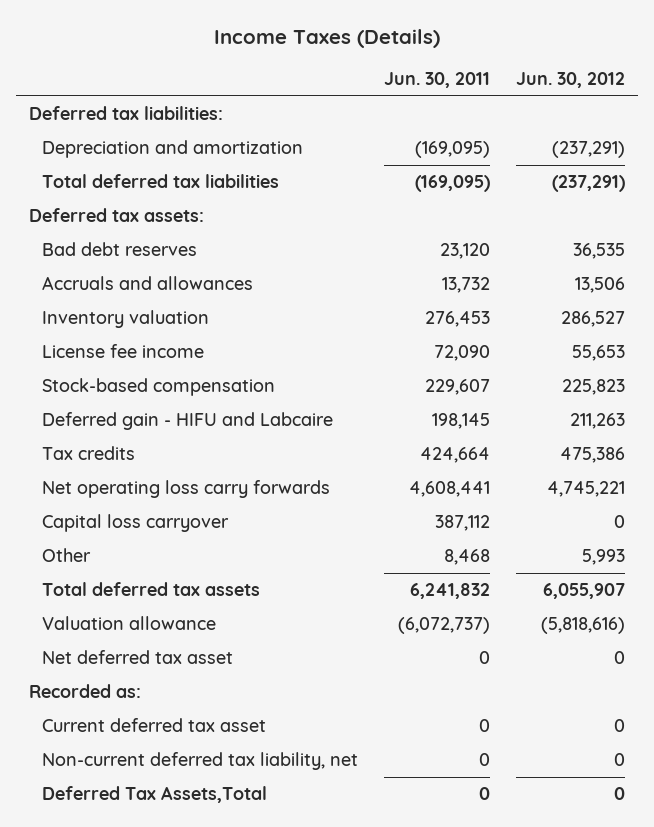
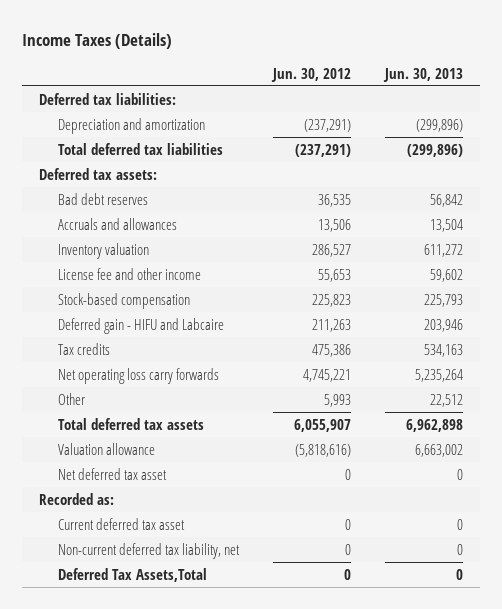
[384,72,491,89] Jun. 30, 2011 -> none
none -> [382,67,463,82] Jun. 30, 2013
[42,344,205,359] License fee income -> [58,267,202,280] License fee and other income
[42,514,230,533] Capital loss carryover -> none

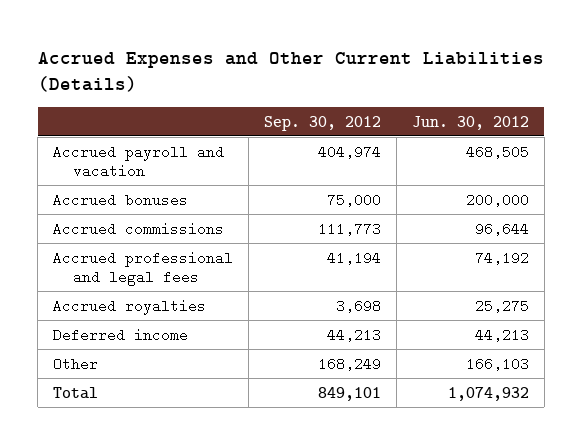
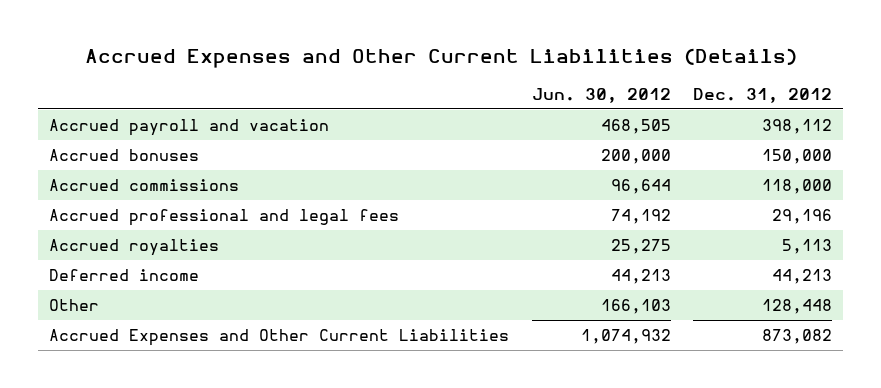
[263,115,381,131] Sep. 30, 2012 -> none
none -> [693,87,833,103] Dec. 31, 2012
[53,386,99,399] Total -> [49,329,510,347] Accrued Expenses and Other Current Liabilities

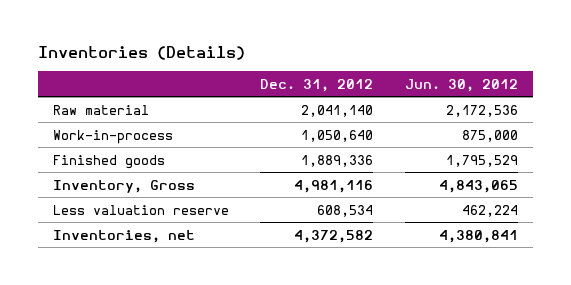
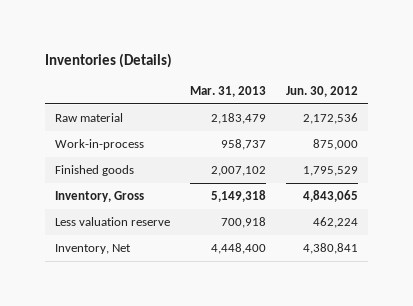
[260,78,374,92] Dec. 31, 2012 -> none
none -> [189,85,266,97] Mar. 31, 2013
[53,229,196,243] Inventories, net -> [54,244,131,255] Inventory, Net

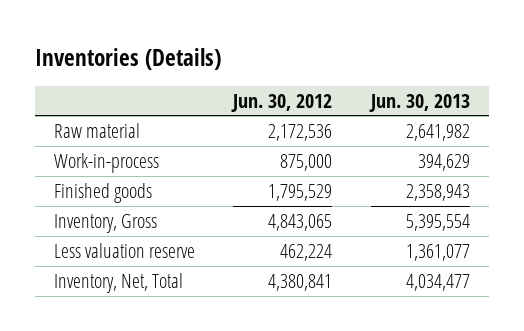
[189,85,266,97] Mar. 31, 2013 -> none
none -> [368,93,470,112] Jun. 30, 2013
[54,244,131,255] Inventory, Net -> [54,272,184,293] Inventory, Net, Total

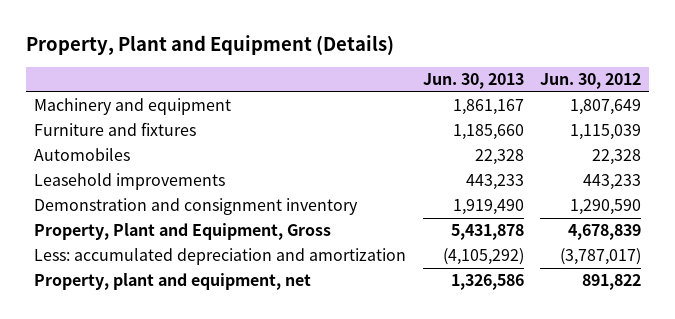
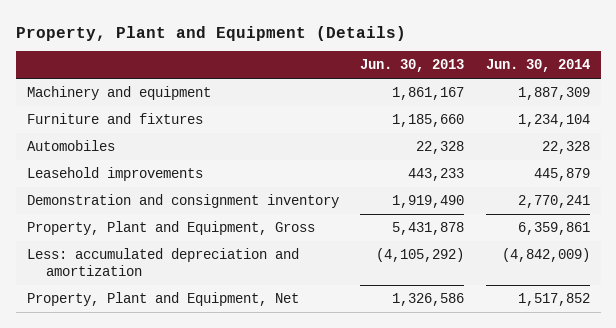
[540,73,642,90] Jun. 30, 2012 -> none
none -> [485,59,590,73] Jun. 30, 2014
[33,273,311,291] Property, plant and equipment, net -> [26,292,299,307] Property, Plant and Equipment, Net

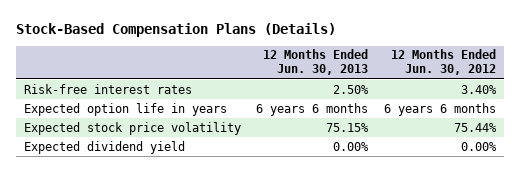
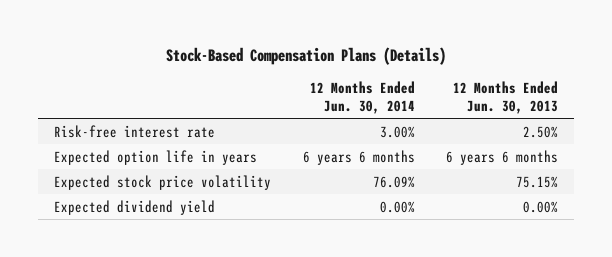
[390,49,496,76] 12 Months Ended Jun. 30, 2012 -> none
none -> [309,81,415,114] 12 Months Ended Jun. 30, 2014
[23,83,192,94] Risk-free interest rates -> [54,124,216,138] Risk-free interest rate

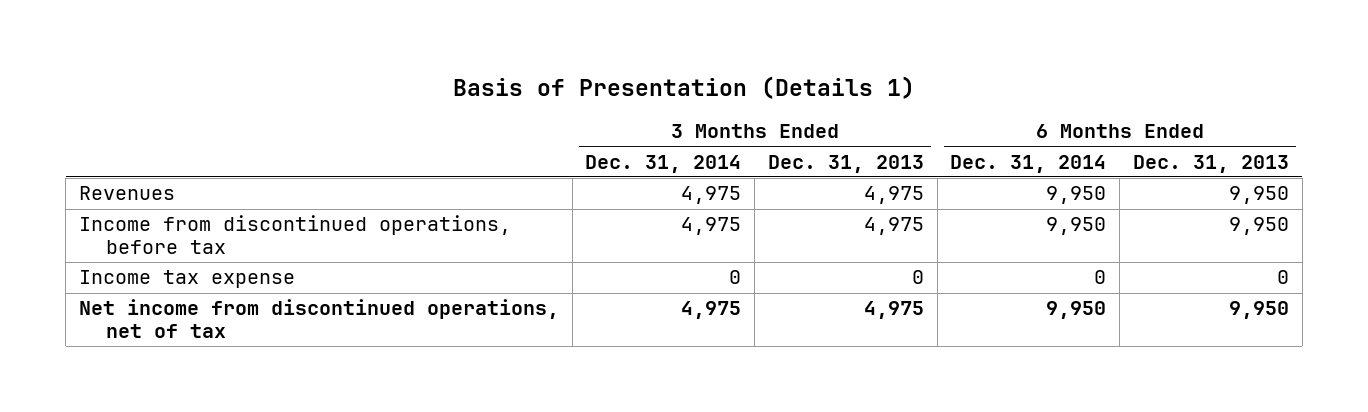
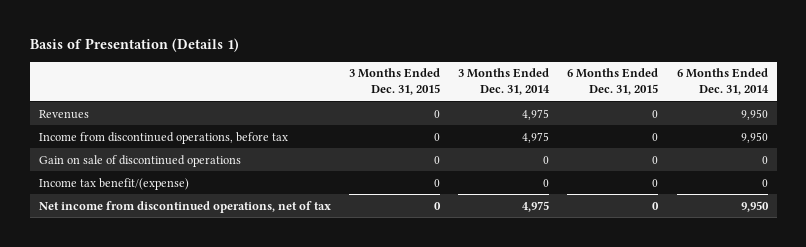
[767,154,924,173] Dec. 31, 2013 -> none
[1133,154,1290,173] Dec. 31, 2013 -> none
none -> [348,68,440,96] 3 Months Ended Dec. 31, 2015
none -> [567,68,659,96] 6 Months Ended Dec. 31, 2015
none -> [38,154,241,167] Gain on sale of discontinued operations
[78,270,295,289] Income tax expense -> [38,177,189,190] Income tax benefit/(expense)

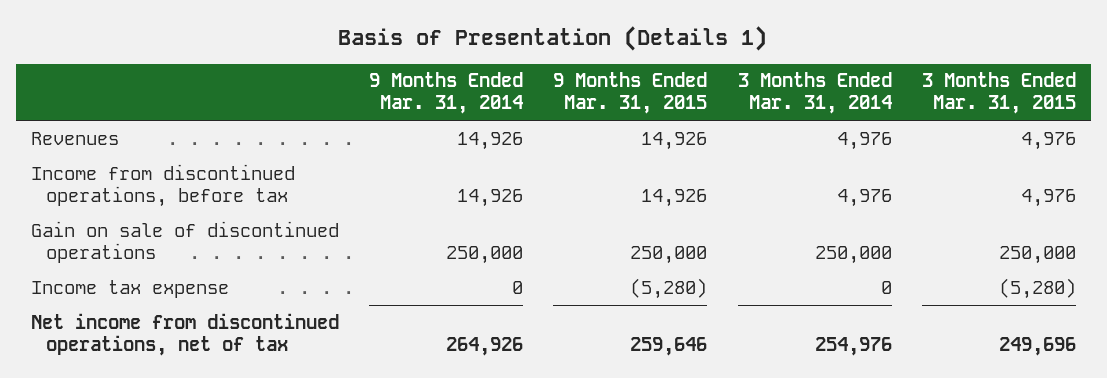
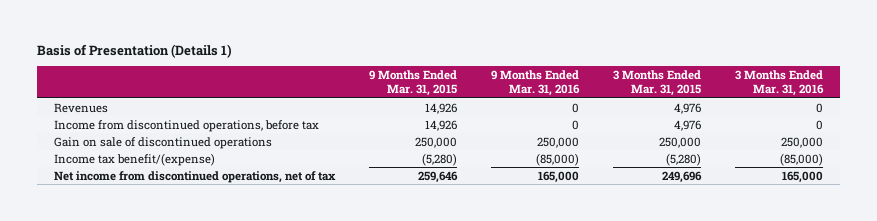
[369,72,524,115] 9 Months Ended Mar. 31, 2014 -> none
[737,72,892,115] 3 Months Ended Mar. 31, 2014 -> none
none -> [491,70,581,97] 9 Months Ended Mar. 31, 2016
none -> [734,70,824,97] 3 Months Ended Mar. 31, 2016
[31,279,230,298] Income tax expense -> [54,152,216,166] Income tax benefit/(expense)

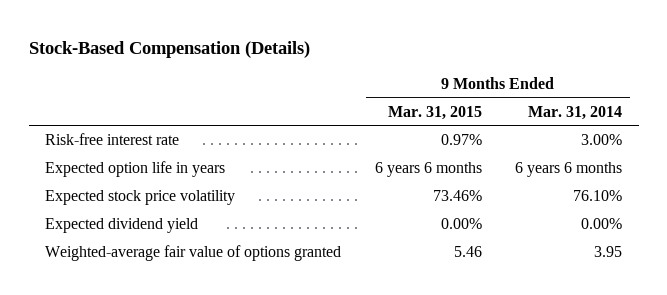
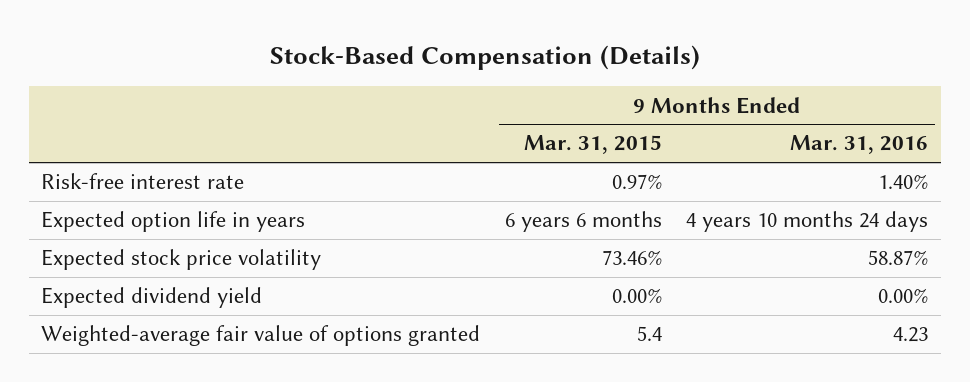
[528,105,623,120] Mar. 31, 2014 -> none
none -> [790,135,929,155] Mar. 31, 2016
[453,246,482,258] 5.46 -> [636,326,662,342] 5.4

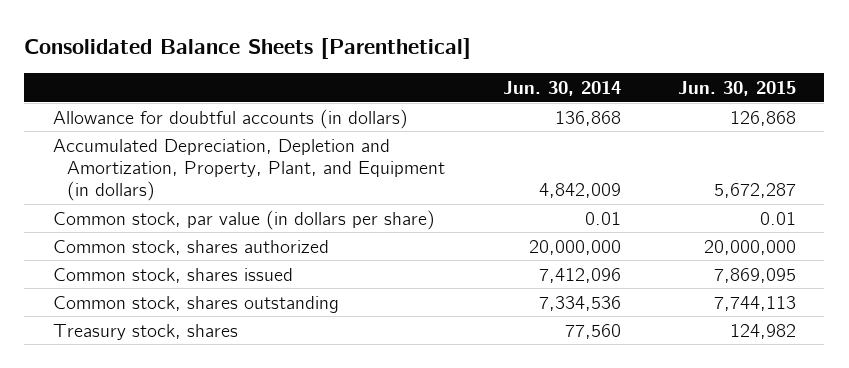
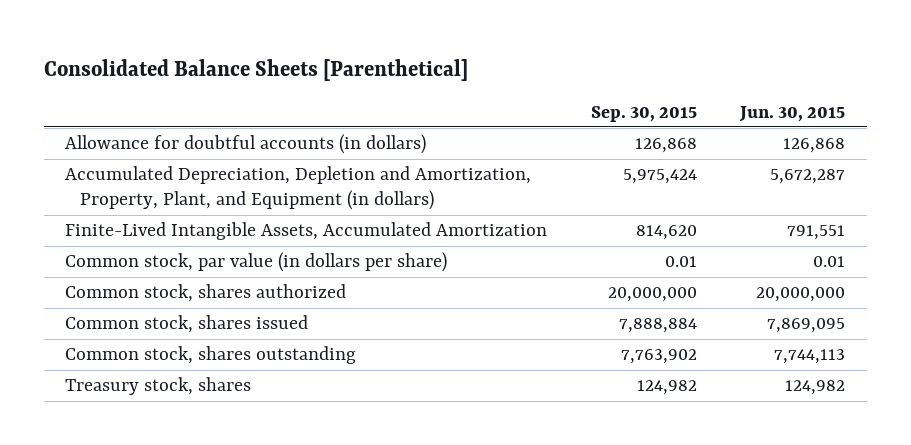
[502,81,621,97] Jun. 30, 2014 -> none
none -> [590,105,697,122] Sep. 30, 2015
none -> [65,222,548,241] Finite-Lived Intangible Assets, Accumulated Amortization

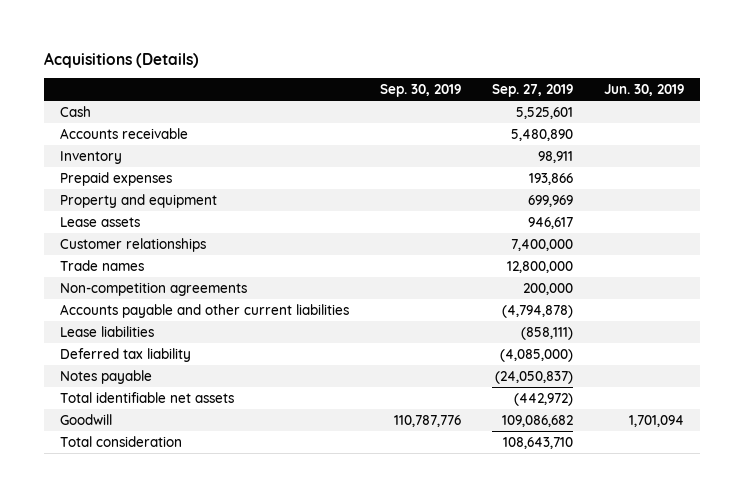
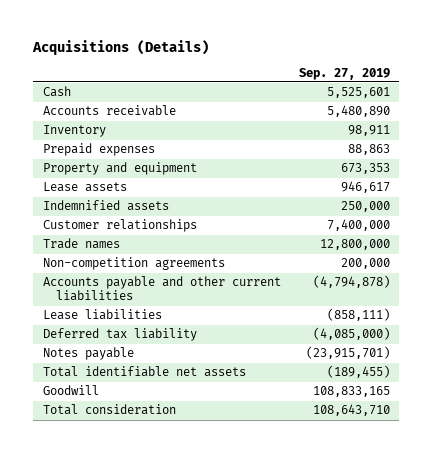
[379,83,461,97] Sep. 30, 2019 -> none
[604,83,685,96] Jun. 30, 2019 -> none
[528,172,573,185] 193,866 -> [348,144,391,156] 88,863
[527,194,573,207] 699,969 -> [341,163,391,175] 673,353
none -> [42,200,169,212] Indemnified assets
[494,370,573,384] (24,050,837) -> [306,346,391,360] (23,915,701)
[513,392,573,406] (442,972) -> [327,365,391,379] (189,455)
[501,414,573,427] 109,086,682 -> [313,386,391,398] 108,833,165

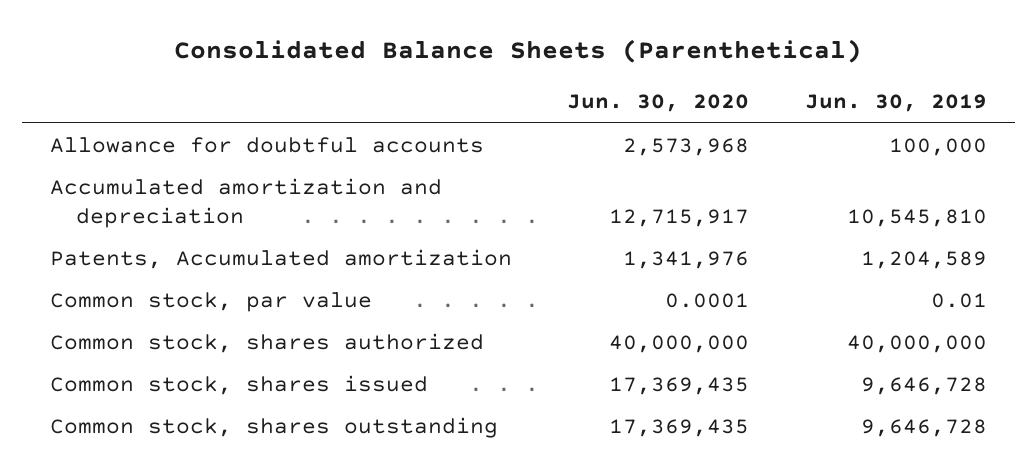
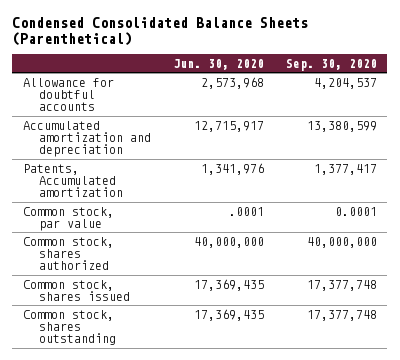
[174,38,863,63] Consolidated Balance Sheets (Parenthetical) -> [12,17,309,47] Condensed Consolidated Balance Sheets (Parenthetical)
[804,94,987,113] Jun. 30, 2019 -> none
none -> [285,59,377,72] Sep. 30, 2020
[665,292,750,308] 0.0001 -> [229,206,265,216] .0001

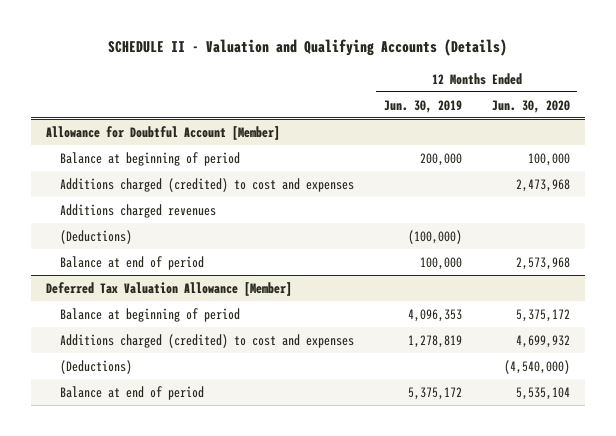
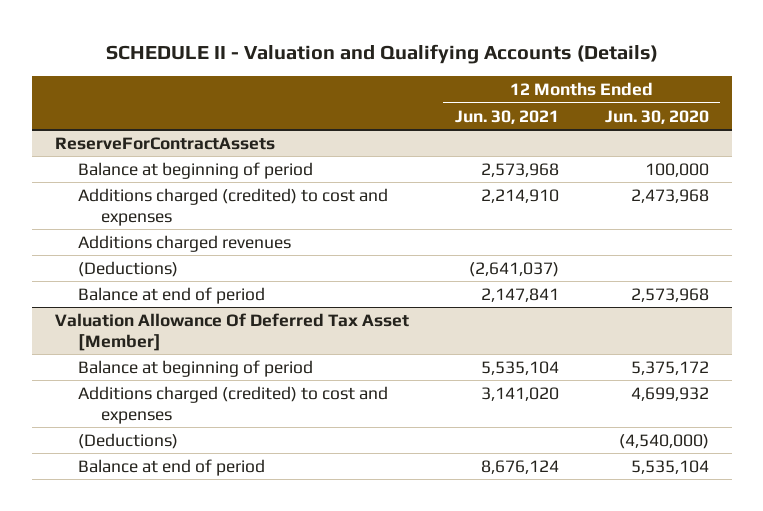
[383,99,462,113] Jun. 30, 2019 -> none
none -> [454,109,559,124] Jun. 30, 2021
[46,125,281,140] Allowance for Doubtful Account [Member] -> [54,136,275,150] ReserveForContractAssets
[46,281,293,296] Deferred Tax Valuation Allowance [Member] -> [54,312,409,351] Valuation Allowance Of Deferred Tax Asset [Member]

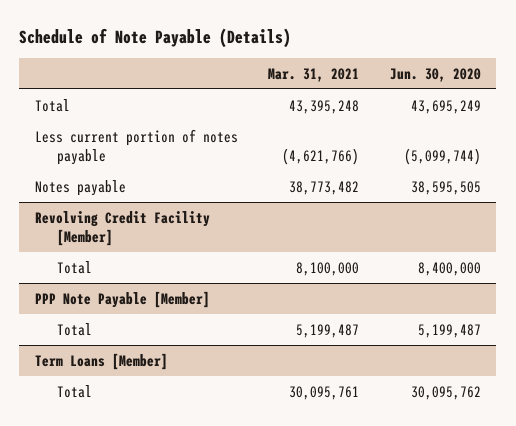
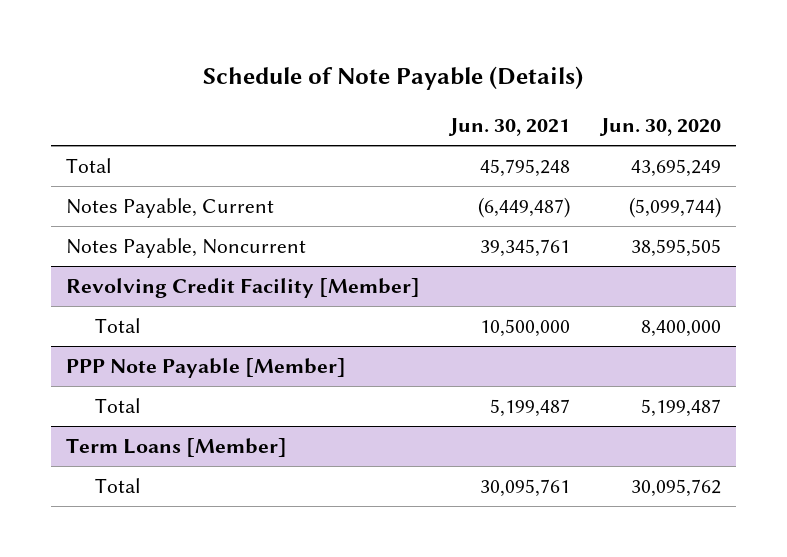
[268,67,360,82] Mar. 31, 2021 -> none
none -> [448,118,571,137] Jun. 30, 2021
[34,128,238,166] Less current portion of notes payable -> [65,197,274,218] Notes Payable, Current
[34,179,126,196] Notes payable -> [65,237,306,258] Notes Payable, Noncurrent

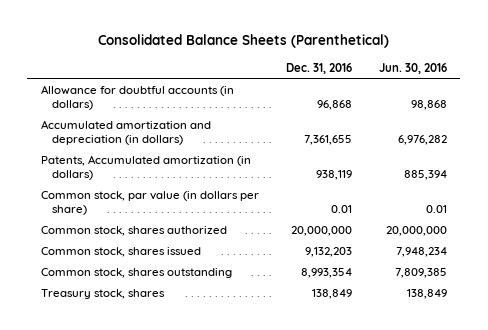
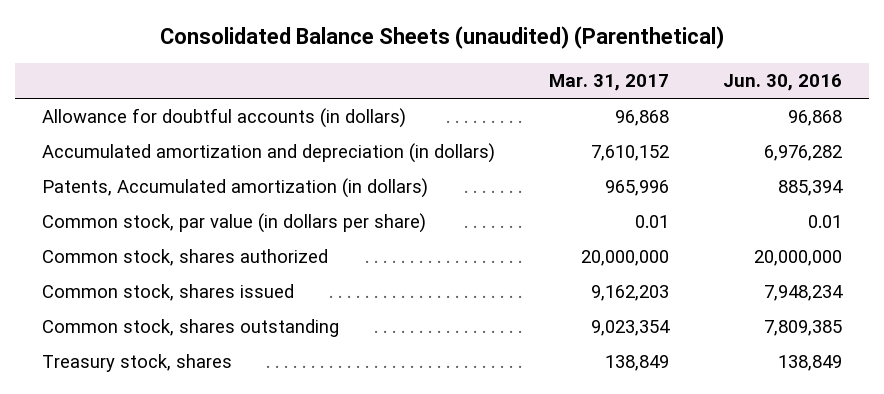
[97,34,389,49] Consolidated Balance Sheets (Parenthetical) -> [159,26,724,50] Consolidated Balance Sheets (unaudited) (Parenthetical)
[285,62,352,74] Dec. 31, 2016 -> none
none -> [548,74,669,92] Mar. 31, 2017
[410,99,447,110] 98,868 -> [787,110,842,127] 96,868

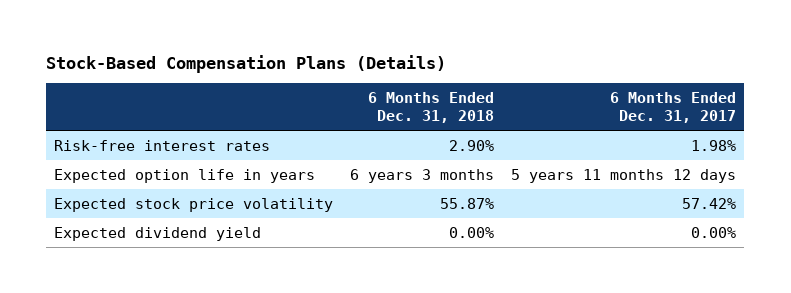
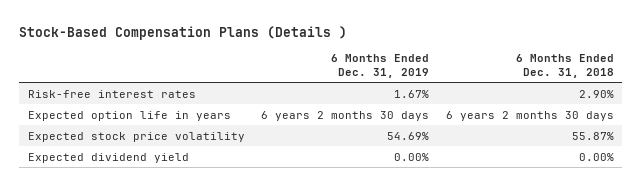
[46,54,447,73] Stock-Based Compensation Plans (Details) -> [19,25,348,40] Stock-Based Compensation Plans (Details )
[610,92,737,124] 6 Months Ended Dec. 31, 2017 -> none
none -> [331,54,430,79] 6 Months Ended Dec. 31, 2019
[350,168,495,183] 6 years 3 months -> [445,110,614,121] 6 years 2 months 30 days

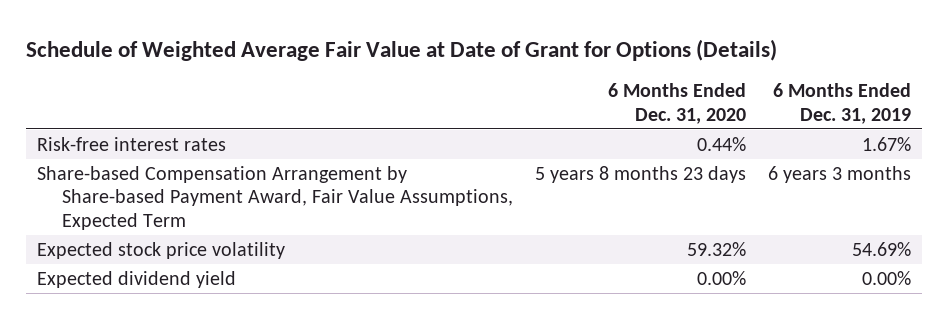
[19,25,348,40] Stock-Based Compensation Plans (Details ) -> [26,38,778,61] Schedule of Weighted Average Fair Value at Date of Grant for Options (Details)
[515,54,614,79] 6 Months Ended Dec. 31, 2018 -> none
none -> [608,83,747,124] 6 Months Ended Dec. 31, 2020
[27,110,231,121] Expected option life in years -> none
none -> [37,166,514,230] Share-based Compensation Arrangement by Share-based Payment Award, Fair Value Assumptions, Expected Term

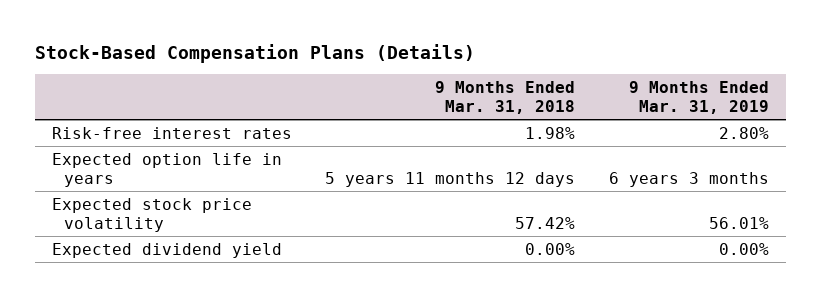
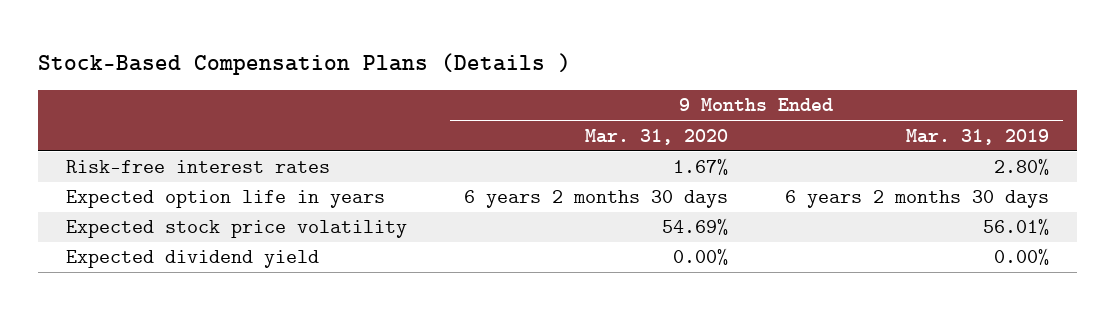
[34,43,475,63] Stock-Based Compensation Plans (Details) -> [37,52,571,75] Stock-Based Compensation Plans (Details )
[435,81,576,115] 9 Months Ended Mar. 31, 2018 -> none
none -> [584,128,728,145] Mar. 31, 2020
[609,171,770,187] 6 years 3 months -> [784,190,1049,209] 6 years 2 months 30 days

